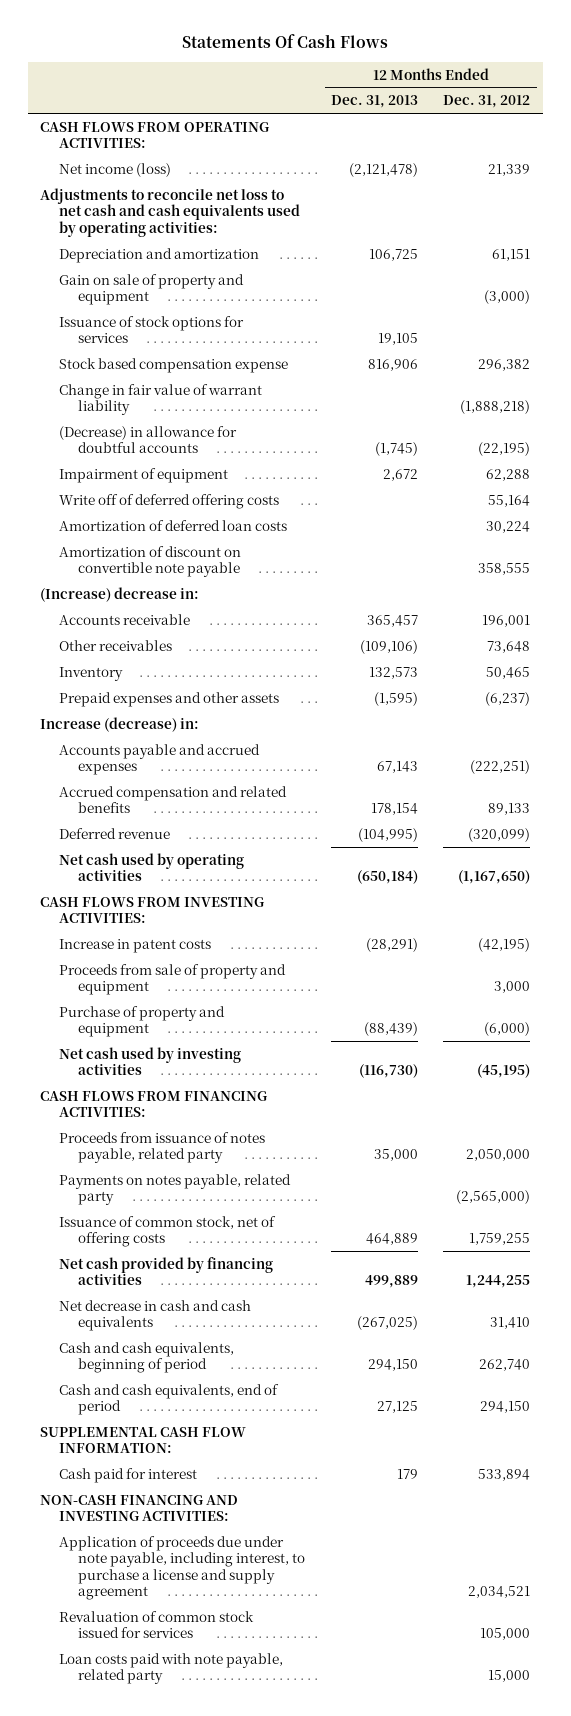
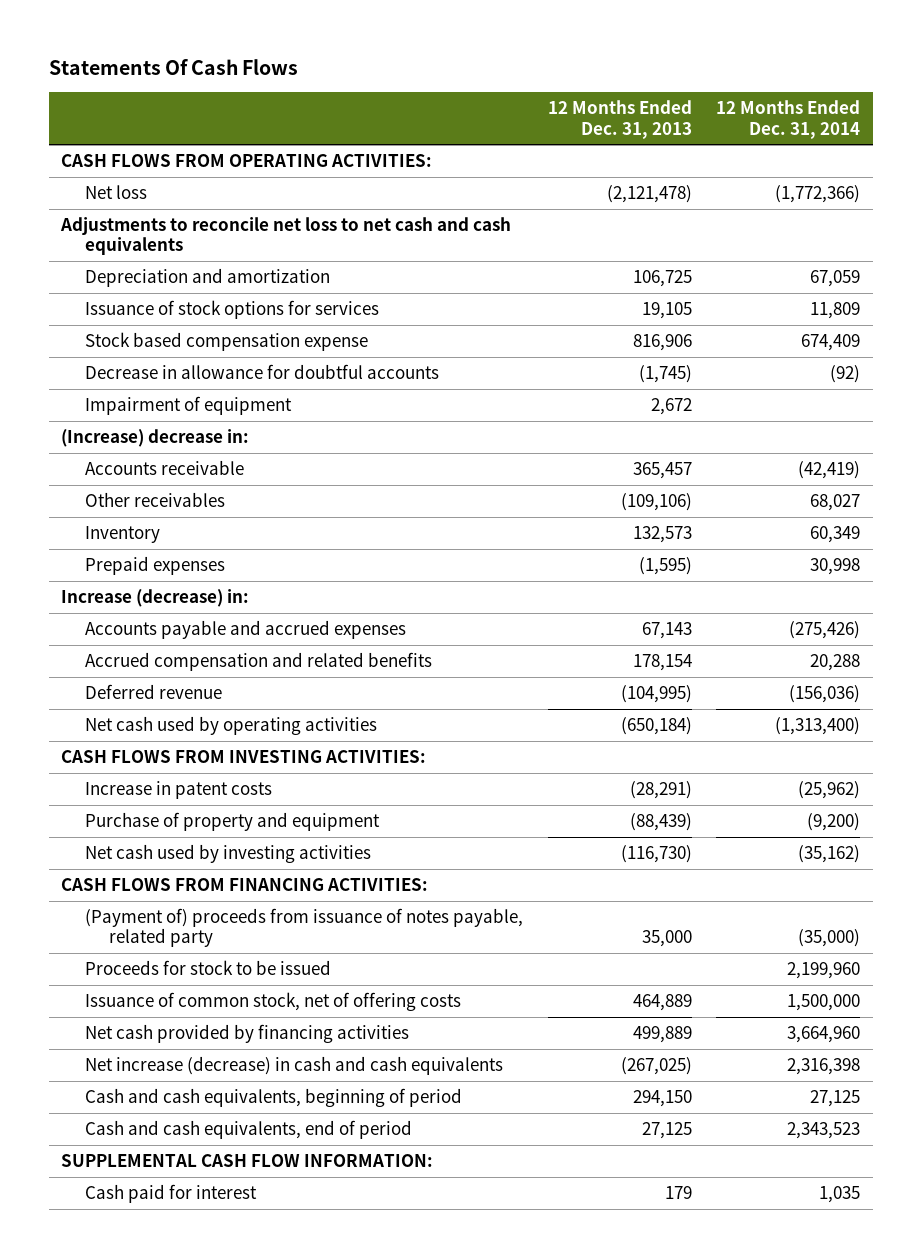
[443,95,531,109] Dec. 31, 2012 -> none
none -> [716,100,861,139] 12 Months Ended Dec. 31, 2014
[59,162,172,177] Net income (loss) -> [84,185,147,200] Net loss
[40,187,301,237] Adjustments to reconcile net loss to net cash and cash equivalents used by operating activities: -> [59,217,511,256] Adjustments to reconcile net loss to net cash and cash equivalents
[59,273,245,306] Gain on sale of property and equipment -> none
[59,383,263,416] Change in fair value of warrant liability -> none
[59,425,238,454] (Decrease) in allowance for doubtful accounts -> [84,364,439,380] Decrease in allowance for doubtful accounts
[59,493,280,509] Write off of deferred offering costs -> none
[59,519,288,531] Amortization of deferred loan costs -> none
[59,545,242,578] Amortization of discount on convertible note payable -> none
[59,691,280,707] Prepaid expenses and other assets -> [84,556,225,576] Prepaid expenses
[59,963,287,996] Proceeds from sale of property and equipment -> none
[59,1173,292,1206] Payments on notes payable, related party -> none
[59,1131,266,1164] Proceeds from issuance of notes payable, related party -> [84,908,523,948] (Payment of) proceeds from issuance of notes payable, related party
none -> [84,960,331,976] Proceeds for stock to be issued
[59,1299,252,1332] Net decrease in cash and cash equivalents -> [84,1056,503,1076] Net increase (decrease) in cash and cash equivalents
[40,1494,239,1522] NON-CASH FINANCING AND INVESTING ACTIVITIES: -> none
[59,1535,306,1601] Application of proceeds due under note payable, including interest, to purchase a license and supply agreement -> none
[59,1610,255,1639] Revaluation of common stock issued for services -> none
[59,1652,284,1685] Loan costs paid with note payable, related party -> none

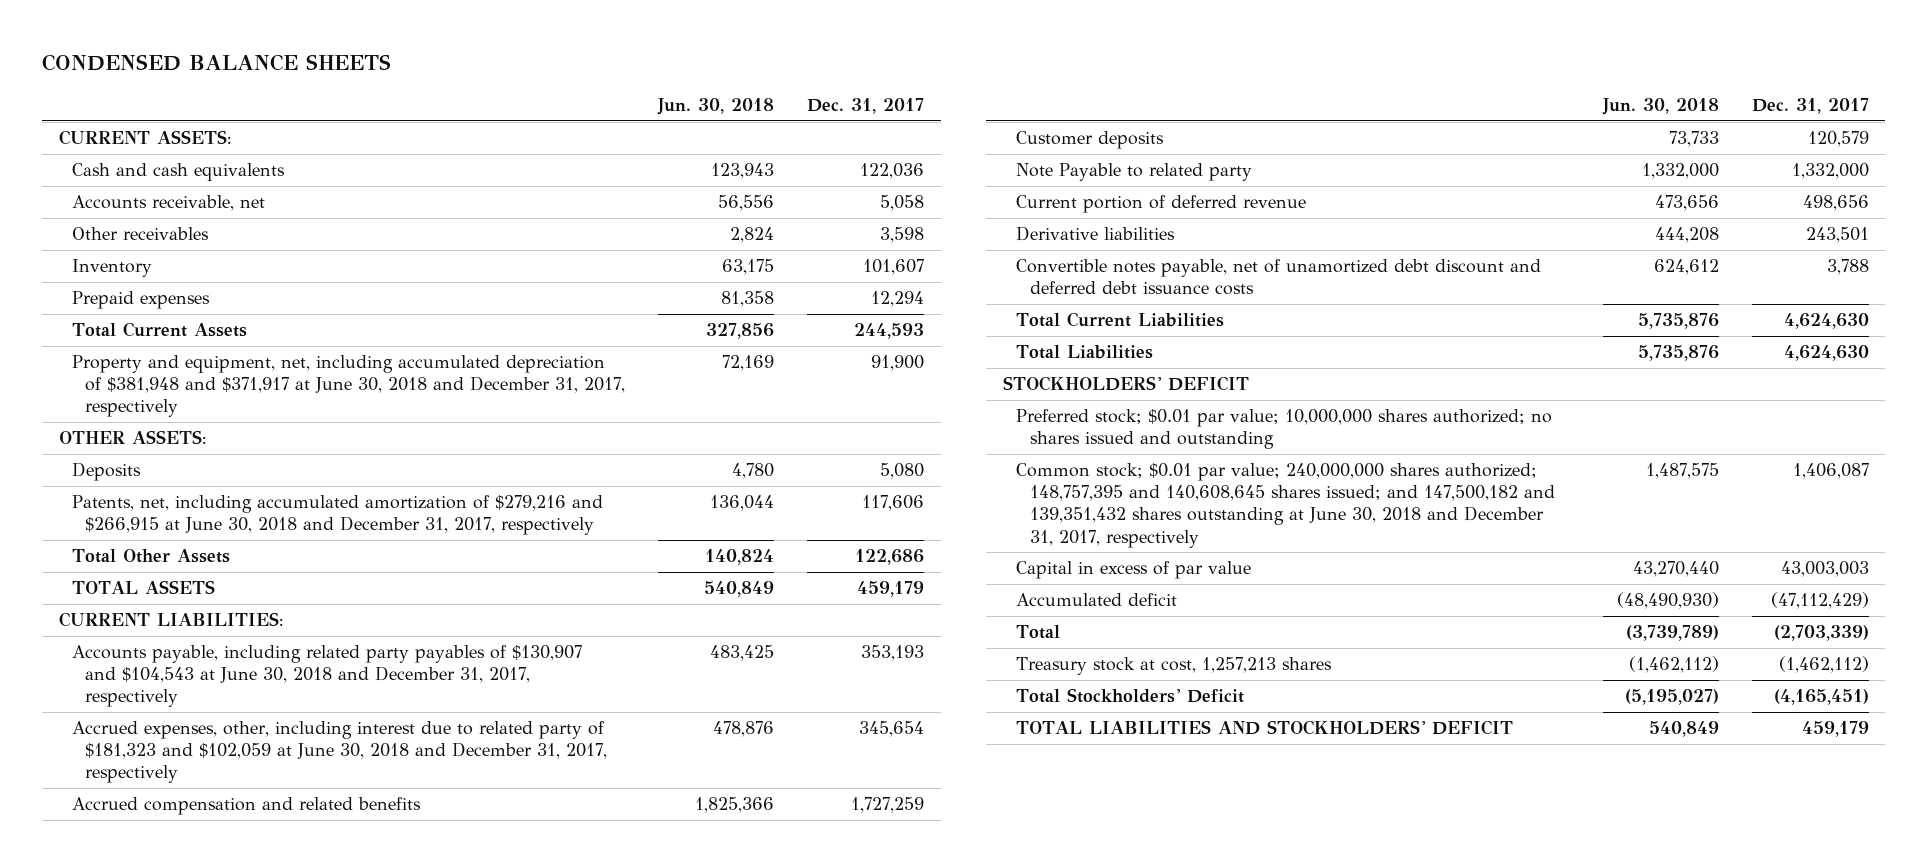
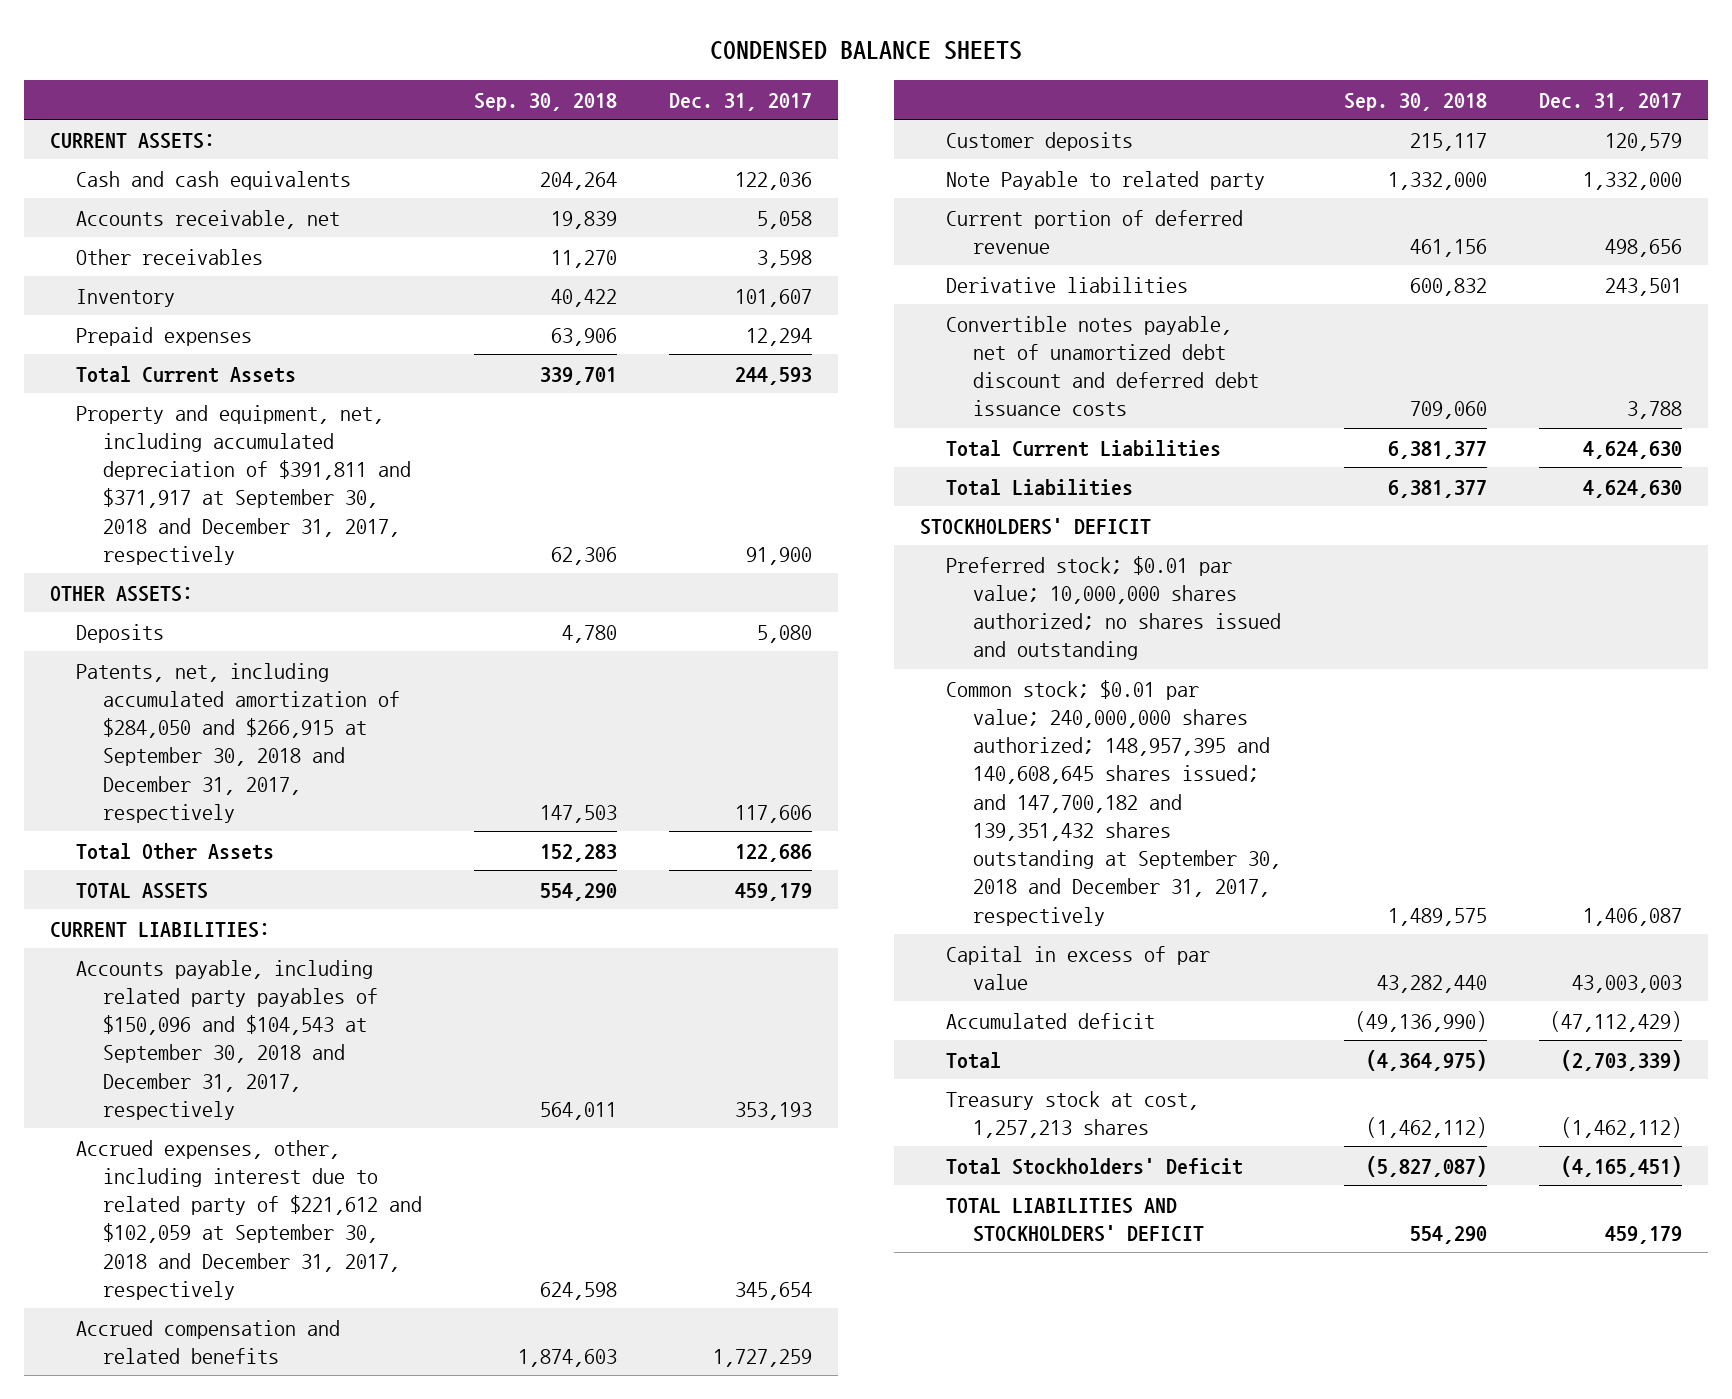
[657,97,775,115] Jun. 30, 2018 -> none
none -> [474,92,618,111] Sep. 30, 2018
[72,355,626,418] Property and equipment, net, including accumulated depreciation of $381,948 and $371,917 at June 30, 2018 and December 31, 2017, respectively -> [76,404,412,565] Property and equipment, net, including accumulated depreciation of $391,811 and $371,917 at September 30, 2018 and December 31, 2017, respectively
[72,495,604,536] Patents, net, including accumulated amortization of $279,216 and $266,915 at June 30, 2018 and December 31, 2017, respectively -> [76,662,401,823] Patents, net, including accumulated amortization of $284,050 and $266,915 at September 30, 2018 and December 31, 2017, respectively
[72,645,583,708] Accounts payable, including related party payables of $130,907 and $104,543 at June 30, 2018 and December 31, 2017, respectively -> [76,959,379,1120] Accounts payable, including related party payables of $150,096 and $104,543 at September 30, 2018 and December 31, 2017, respectively
[72,721,608,784] Accrued expenses, other, including interest due to related party of $181,323 and $102,059 at June 30, 2018 and December 31, 2017, respectively -> [76,1139,423,1300] Accrued expenses, other, including interest due to related party of $221,612 and $102,059 at September 30, 2018 and December 31, 2017, respectively
[1016,463,1555,548] Common stock; $0.01 par value; 240,000,000 shares authorized; 148,757,395 and 140,608,645 shares issued; and 147,500,182 and 139,351,432 shares outstanding at June 30, 2018 and December 31, 2017, respectively -> [946,679,1282,926] Common stock; $0.01 par value; 240,000,000 shares authorized; 148,957,395 and 140,608,645 shares issued; and 147,700,182 and 139,351,432 shares outstanding at September 30, 2018 and December 31, 2017, respectively

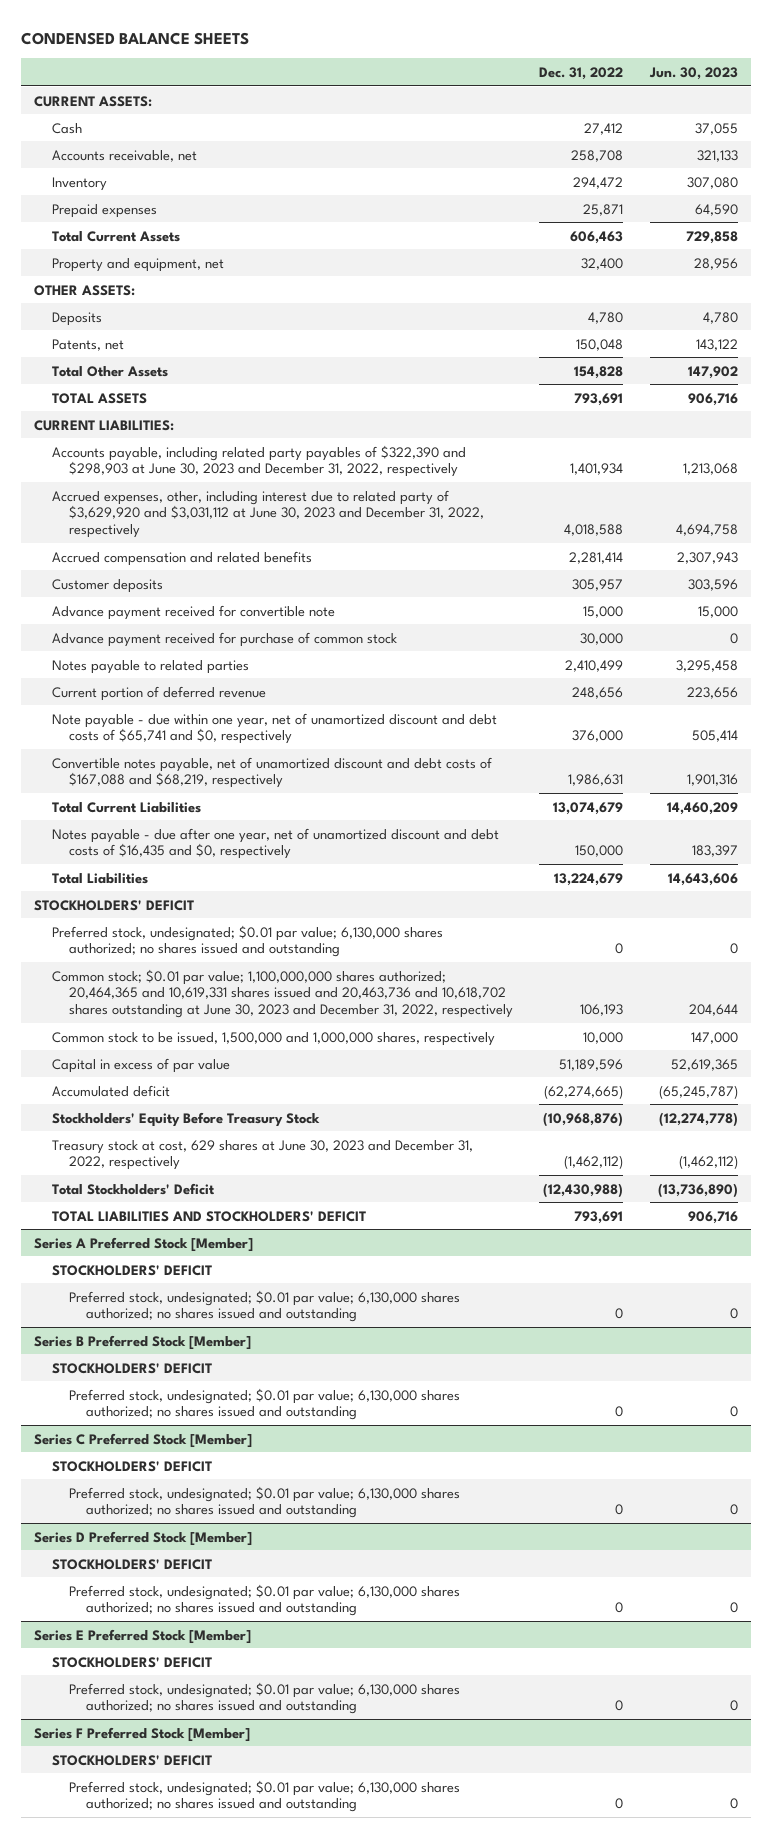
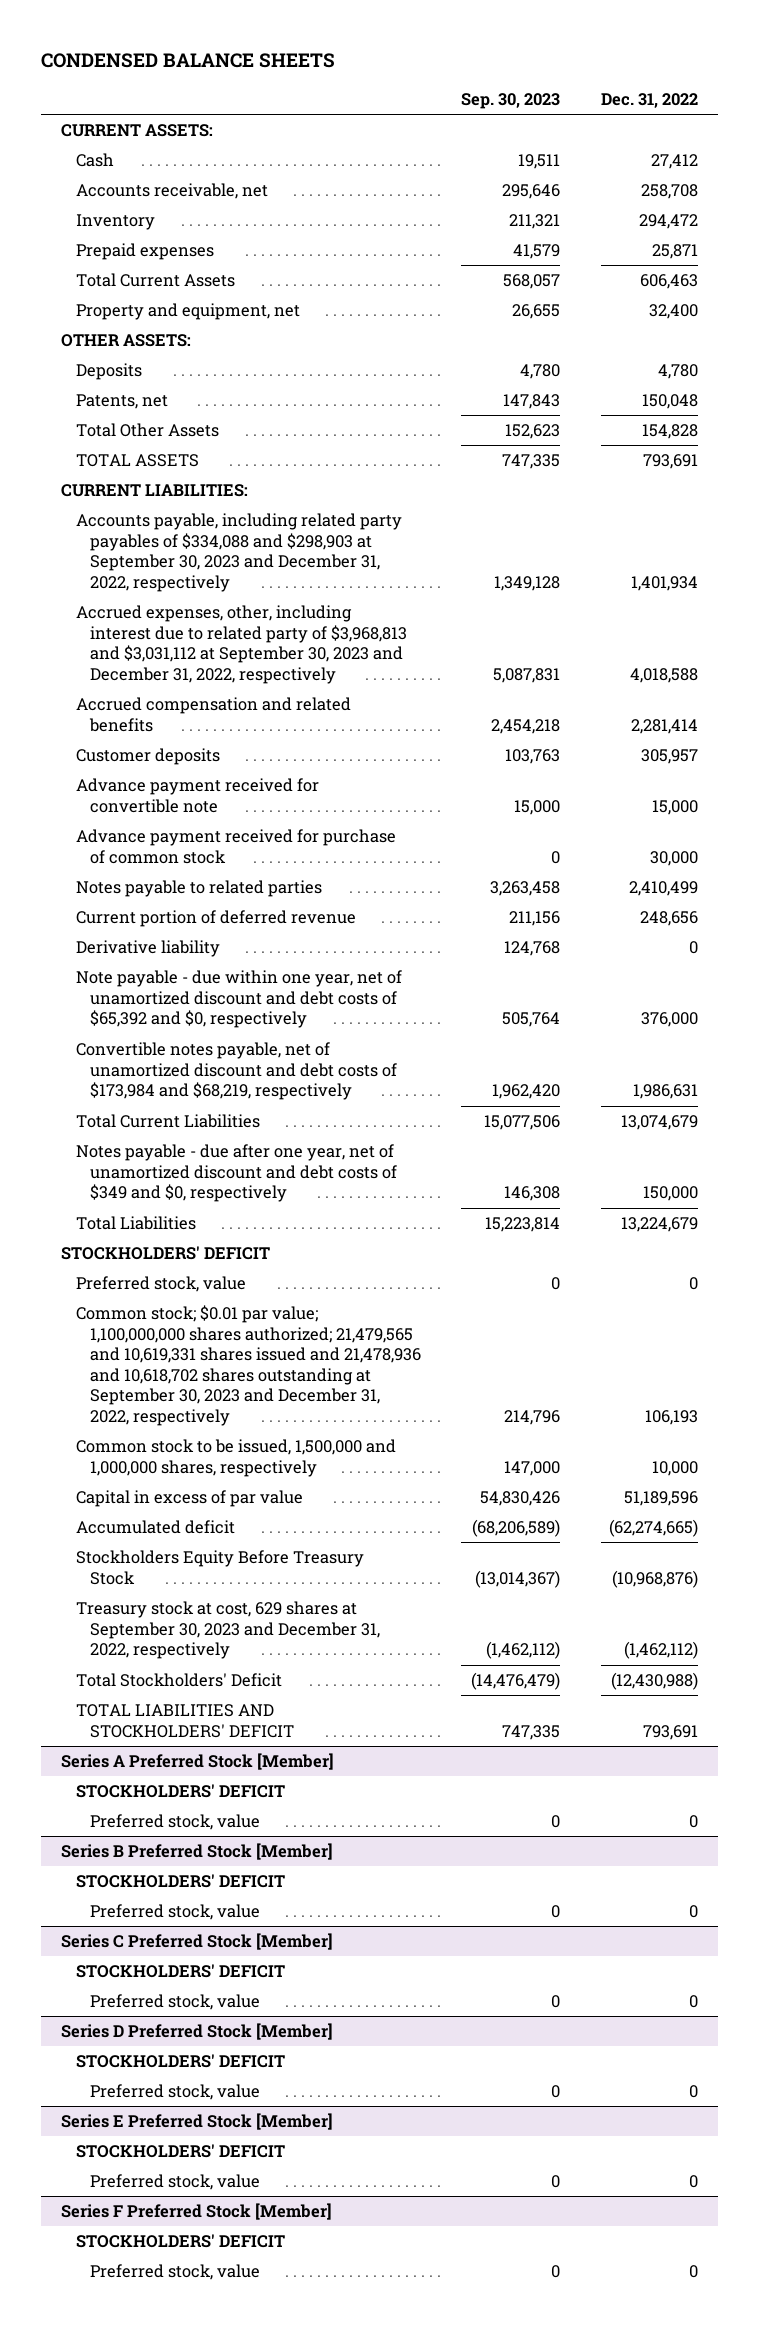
[648,66,738,80] Jun. 30, 2023 -> none
none -> [461,93,561,110] Sep. 30, 2023
[51,444,466,478] Accounts payable, including related party payables of $322,390 and $298,903 at June 30, 2023 and December 31, 2022, respectively -> [75,513,402,592] Accounts payable, including related party payables of $334,088 and $298,903 at September 30, 2023 and December 31, 2022, respectively
[51,489,484,539] Accrued expenses, other, including interest due to related party of $3,629,920 and $3,031,112 at June 30, 2023 and December 31, 2022, respectively -> [75,605,408,684] Accrued expenses, other, including interest due to related party of $3,968,813 and $3,031,112 at September 30, 2023 and December 31, 2022, respectively
none -> [75,940,220,958] Derivative liability
[51,712,497,745] Note payable - due within one year, net of unamortized discount and debt costs of $65,741 and $0, respectively -> [75,970,402,1029] Note payable - due within one year, net of unamortized discount and debt costs of $65,392 and $0, respectively
[51,756,492,789] Convertible notes payable, net of unamortized discount and debt costs of $167,088 and $68,219, respectively -> [75,1042,398,1101] Convertible notes payable, net of unamortized discount and debt costs of $173,984 and $68,219, respectively
[51,827,499,860] Notes payable - due after one year, net of unamortized discount and debt costs of $16,435 and $0, respectively -> [75,1144,398,1203] Notes payable - due after one year, net of unamortized discount and debt costs of $349 and $0, respectively
[51,924,443,958] Preferred stock, undesignated; $0.01 par value; 6,130,000 shares authorized; no shares issued and outstanding -> [75,1276,246,1293] Preferred stock, value
[51,968,513,1019] Common stock; $0.01 par value; 1,100,000,000 shares authorized; 20,464,365 and 10,619,331 shares issued and 20,463,736 and 10,618,702 shares outstanding at June 30, 2023 and December 31, 2022, respectively -> [75,1305,422,1426] Common stock; $0.01 par value; 1,100,000,000 shares authorized; 21,479,565 and 10,619,331 shares issued and 21,478,936 and 10,618,702 shares outstanding at September 30, 2023 and December 31, 2022, respectively
[51,1111,320,1127] Stockholders' Equity Before Treasury Stock -> [75,1550,364,1585] Stockholders Equity Before Treasury Stock
[51,1139,473,1171] Treasury stock at cost, 629 shares at June 30, 2023 and December 31, 2022, respectively -> [75,1601,381,1660] Treasury stock at cost, 629 shares at September 30, 2023 and December 31, 2022, respectively
[68,1289,460,1323] Preferred stock, undesignated; $0.01 par value; 6,130,000 shares authorized; no shares issued and outstanding -> [90,1814,261,1831] Preferred stock, value
[68,1387,460,1421] Preferred stock, undesignated; $0.01 par value; 6,130,000 shares authorized; no shares issued and outstanding -> [90,1904,261,1921] Preferred stock, value
[68,1485,460,1519] Preferred stock, undesignated; $0.01 par value; 6,130,000 shares authorized; no shares issued and outstanding -> [90,1994,261,2011] Preferred stock, value
[68,1583,460,1617] Preferred stock, undesignated; $0.01 par value; 6,130,000 shares authorized; no shares issued and outstanding -> [90,2084,261,2101] Preferred stock, value
[68,1681,460,1715] Preferred stock, undesignated; $0.01 par value; 6,130,000 shares authorized; no shares issued and outstanding -> [90,2174,261,2191] Preferred stock, value
[68,1779,460,1813] Preferred stock, undesignated; $0.01 par value; 6,130,000 shares authorized; no shares issued and outstanding -> [90,2264,261,2281] Preferred stock, value

